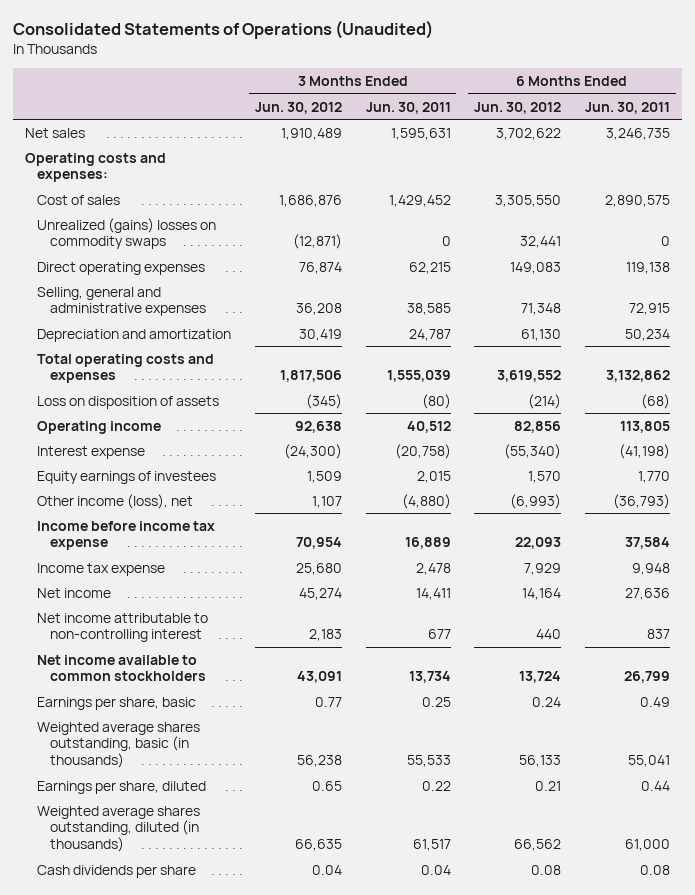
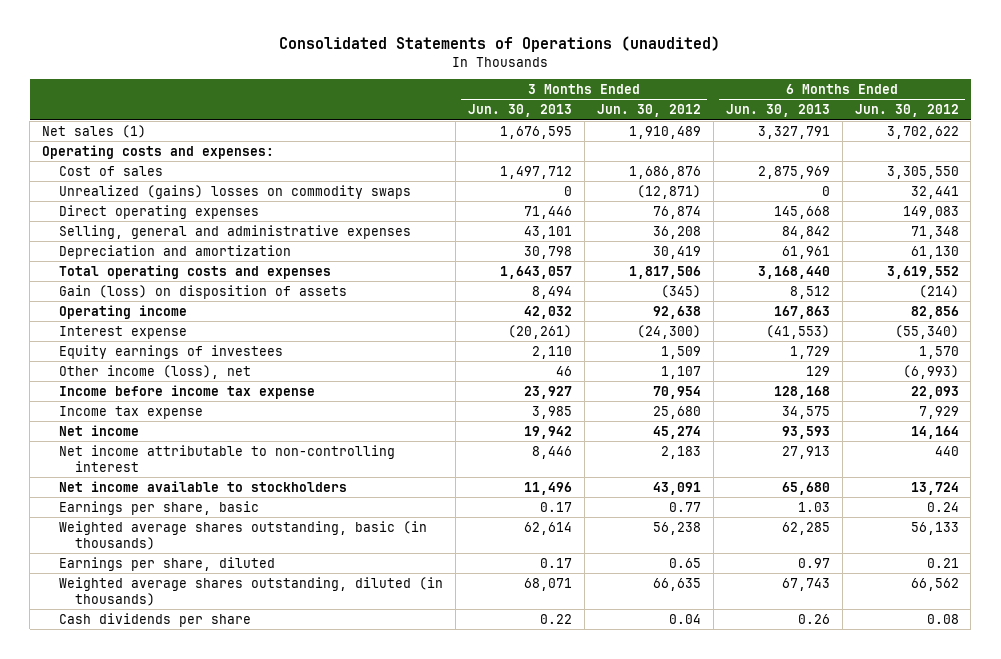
[12,19,433,39] Consolidated Statements of Operations (Unaudited) -> [279,36,721,53] Consolidated Statements of Operations (unaudited)
[365,101,451,114] Jun. 30, 2011 -> none
[584,101,670,114] Jun. 30, 2011 -> none
none -> [467,104,572,118] Jun. 30, 2013
none -> [725,104,830,118] Jun. 30, 2013
[24,127,85,138] Net sales -> [42,124,147,138] Net sales (1)
[37,395,220,409] Loss on disposition of assets -> [58,284,347,299] Gain (loss) on disposition of assets
[37,654,206,682] Net income available to common stockholders -> [58,480,347,492] Net income available to stockholders

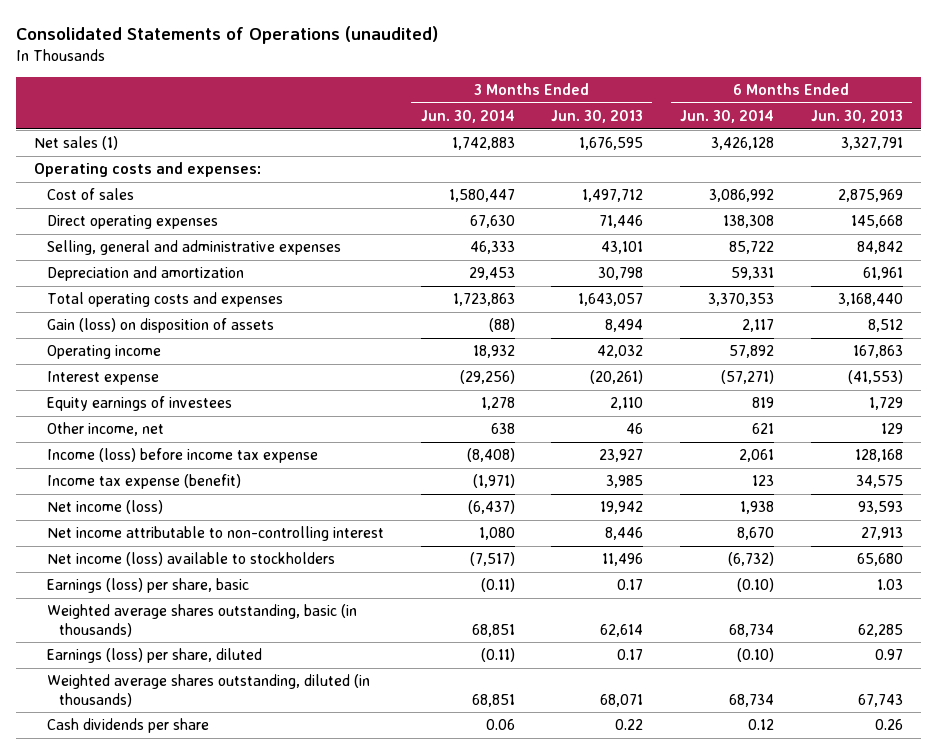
[596,104,701,118] Jun. 30, 2012 -> none
[854,104,959,118] Jun. 30, 2012 -> none
none -> [420,110,515,124] Jun. 30, 2014
none -> [680,110,775,124] Jun. 30, 2014
[58,184,411,199] Unrealized (gains) losses on commodity swaps -> none
[58,364,251,379] Other income (loss), net -> [46,422,164,437] Other income, net
[58,384,315,399] Income before income tax expense -> [46,448,318,464] Income (loss) before income tax expense
[58,405,203,419] Income tax expense -> [46,474,241,490] Income tax expense (benefit)
[58,424,139,436] Net income -> [46,500,163,515] Net income (loss)
[58,480,347,492] Net income available to stockholders -> [46,552,335,567] Net income (loss) available to stockholders
[58,500,259,515] Earnings per share, basic -> [46,578,249,594] Earnings (loss) per share, basic
[58,556,275,571] Earnings per share, diluted -> [46,648,262,664] Earnings (loss) per share, diluted

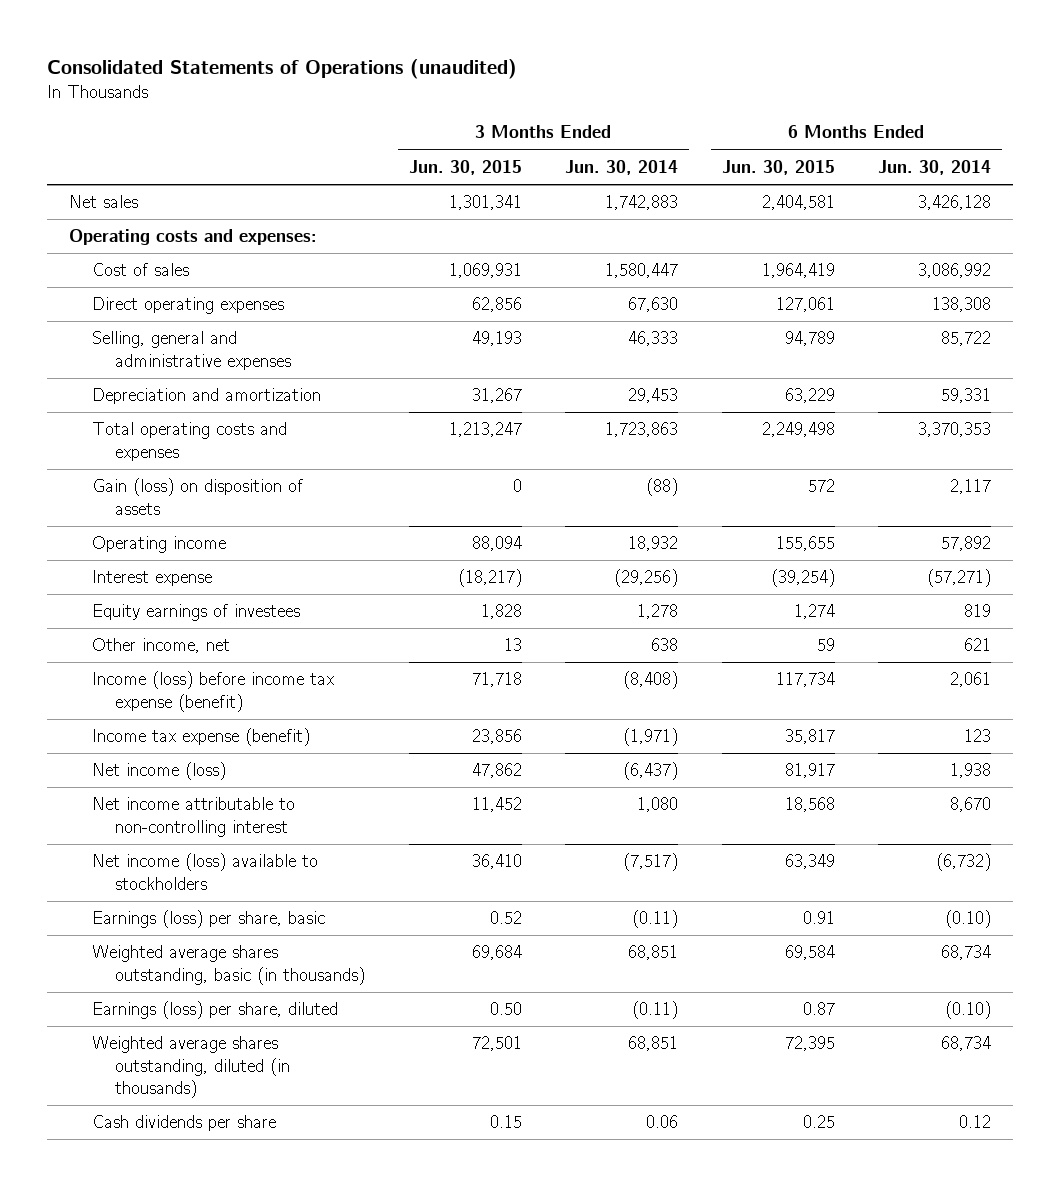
[551,110,644,124] Jun. 30, 2013 -> none
[810,110,903,124] Jun. 30, 2013 -> none
none -> [408,159,522,175] Jun. 30, 2015
none -> [721,159,835,175] Jun. 30, 2015
[34,136,119,151] Net sales (1) -> [68,195,138,209] Net sales
[46,448,318,464] Income (loss) before income tax expense -> [92,671,335,712] Income (loss) before income tax expense (benefit)

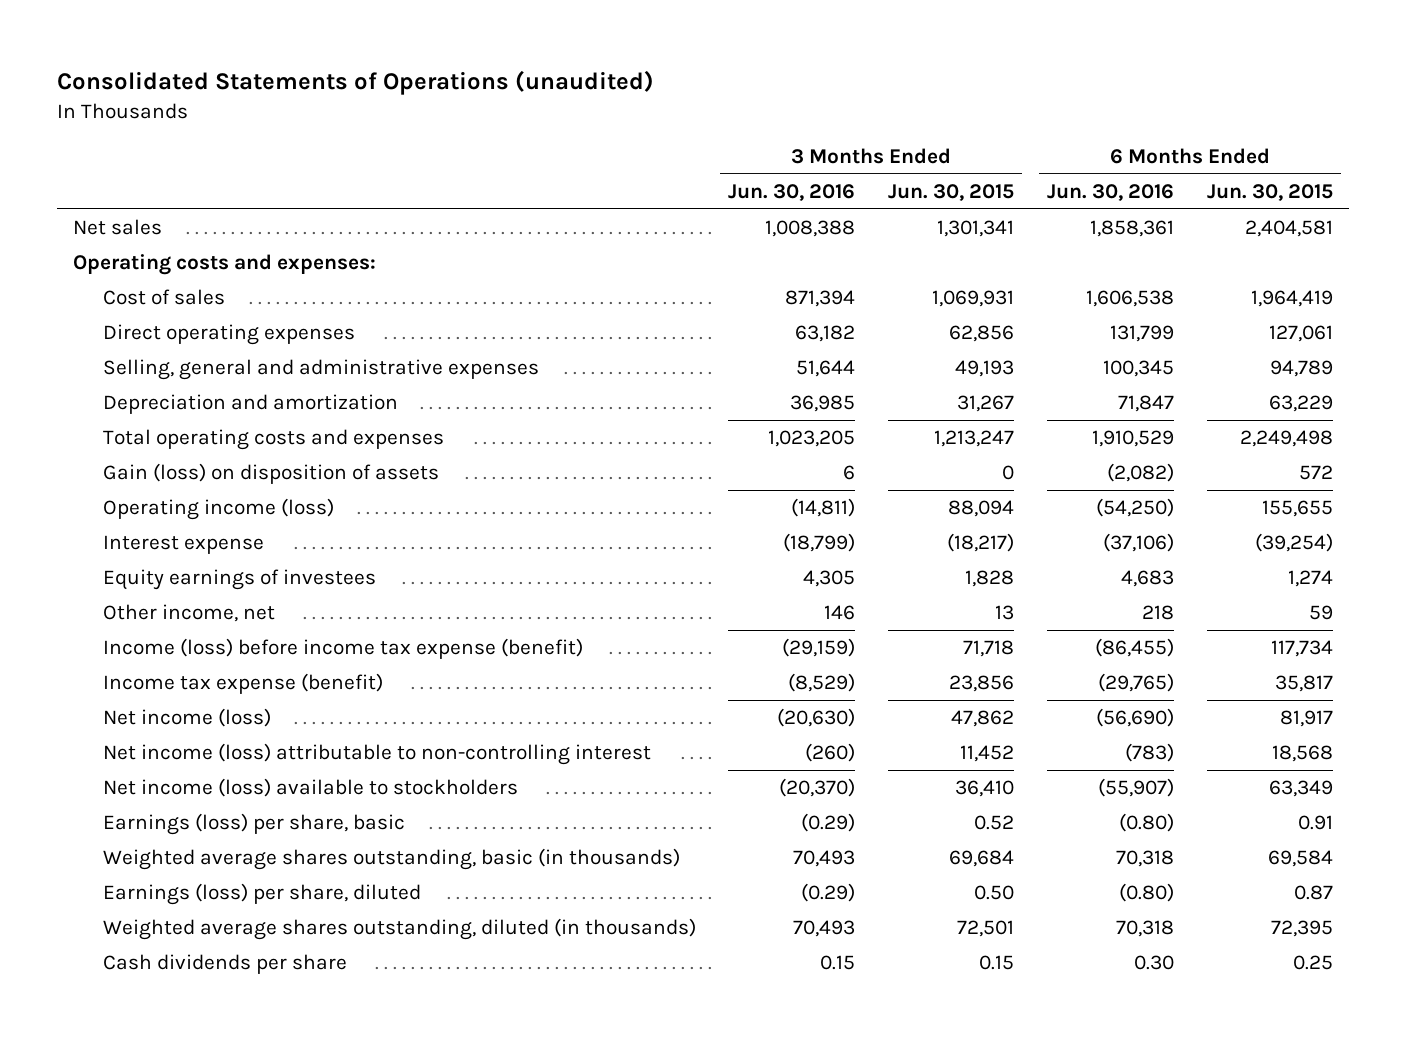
[565,159,679,175] Jun. 30, 2014 -> none
[878,159,992,175] Jun. 30, 2014 -> none
none -> [728,183,856,201] Jun. 30, 2016
none -> [1047,183,1175,201] Jun. 30, 2016
[92,536,227,554] Operating income -> [102,498,334,521] Operating income (loss)
[92,797,296,837] Net income attributable to non-controlling interest -> [102,743,651,766] Net income (loss) attributable to non-controlling interest

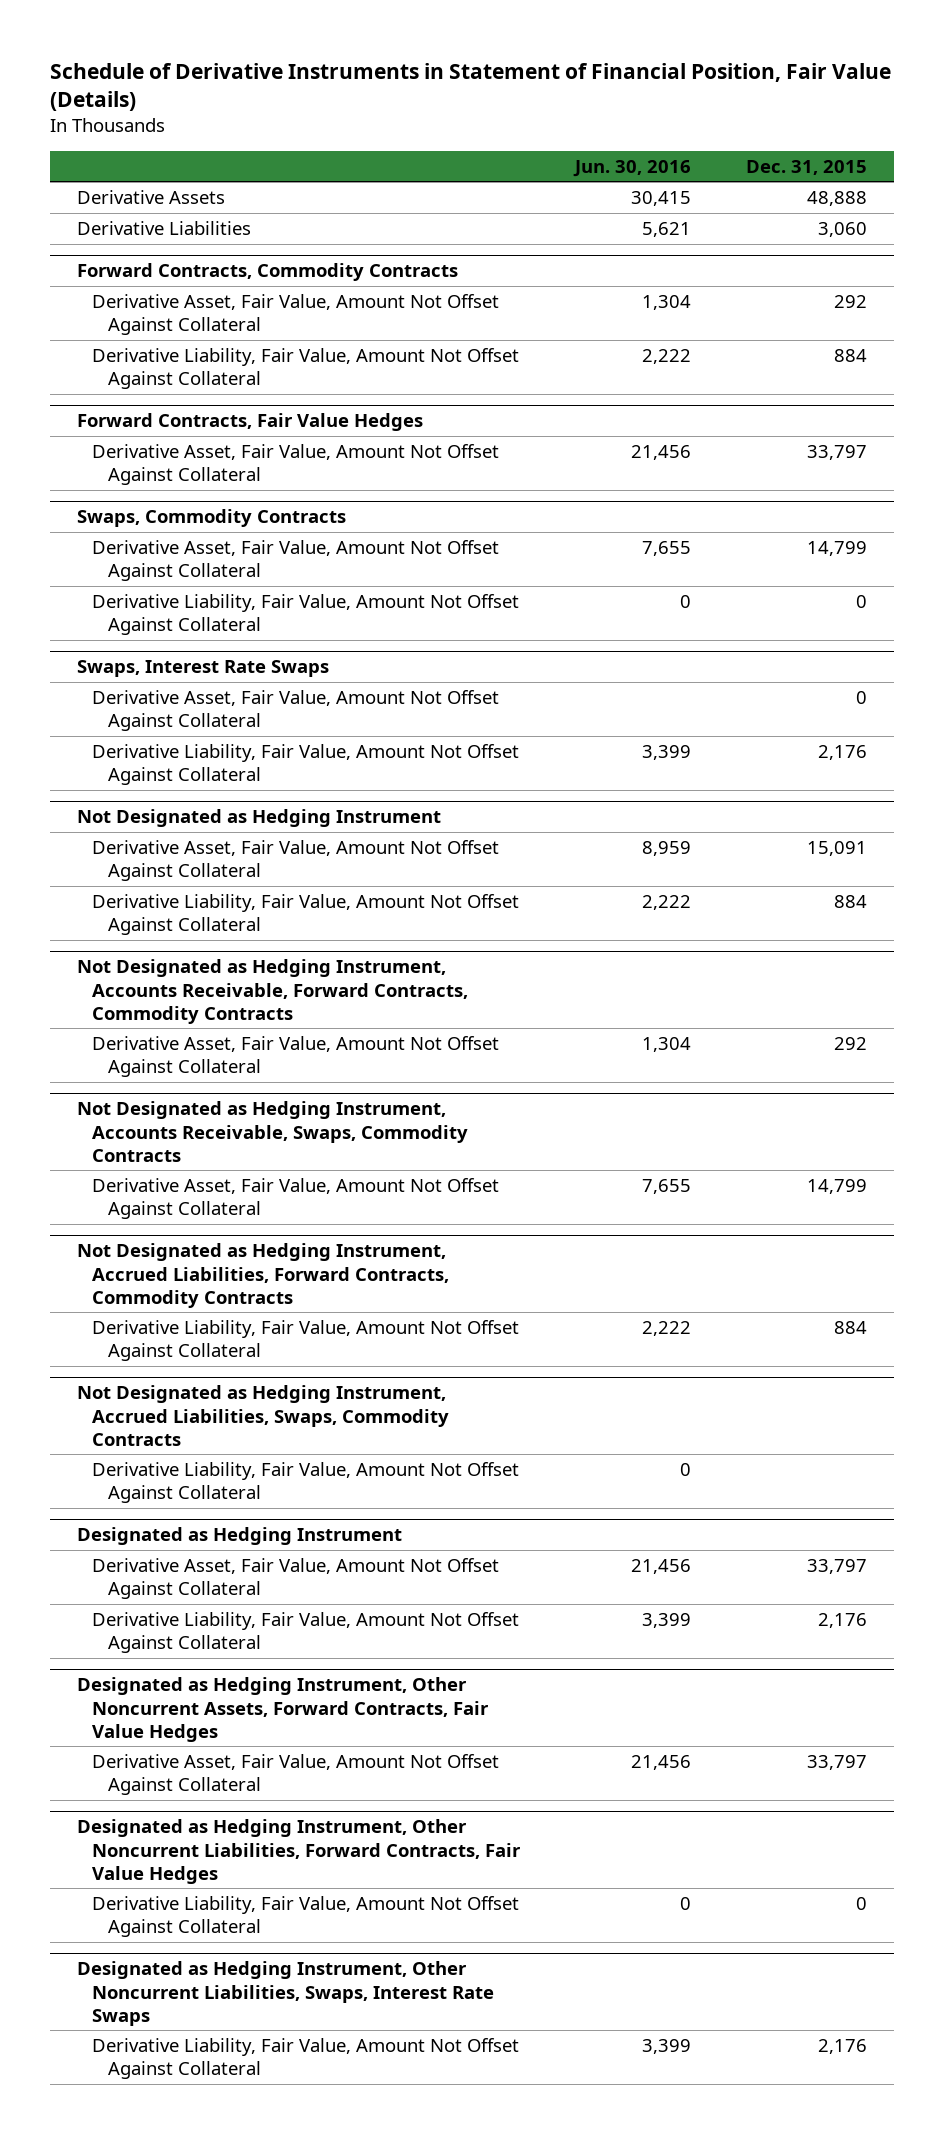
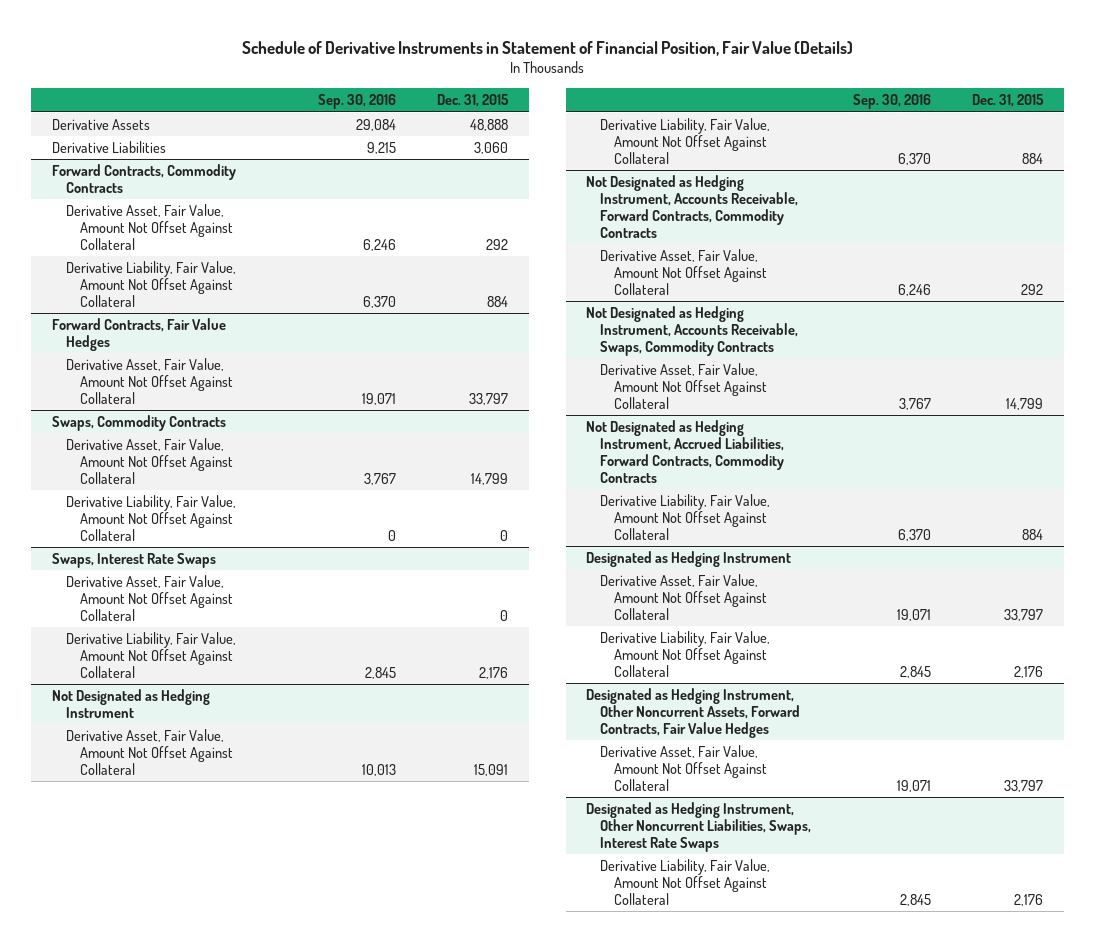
[572,159,691,177] Jun. 30, 2016 -> none
none -> [318,94,397,110] Sep. 30, 2016
[77,1385,450,1446] Not Designated as Hedging Instrument, Accrued Liabilities, Swaps, Commodity Contracts -> none
[92,1461,520,1504] Derivative Liability, Fair Value, Amount Not Offset Against Collateral -> none
[77,1819,522,1884] Designated as Hedging Instrument, Other Noncurrent Liabilities, Forward Contracts, Fair Value Hedges -> none
[92,1895,520,1938] Derivative Liability, Fair Value, Amount Not Offset Against Collateral -> none

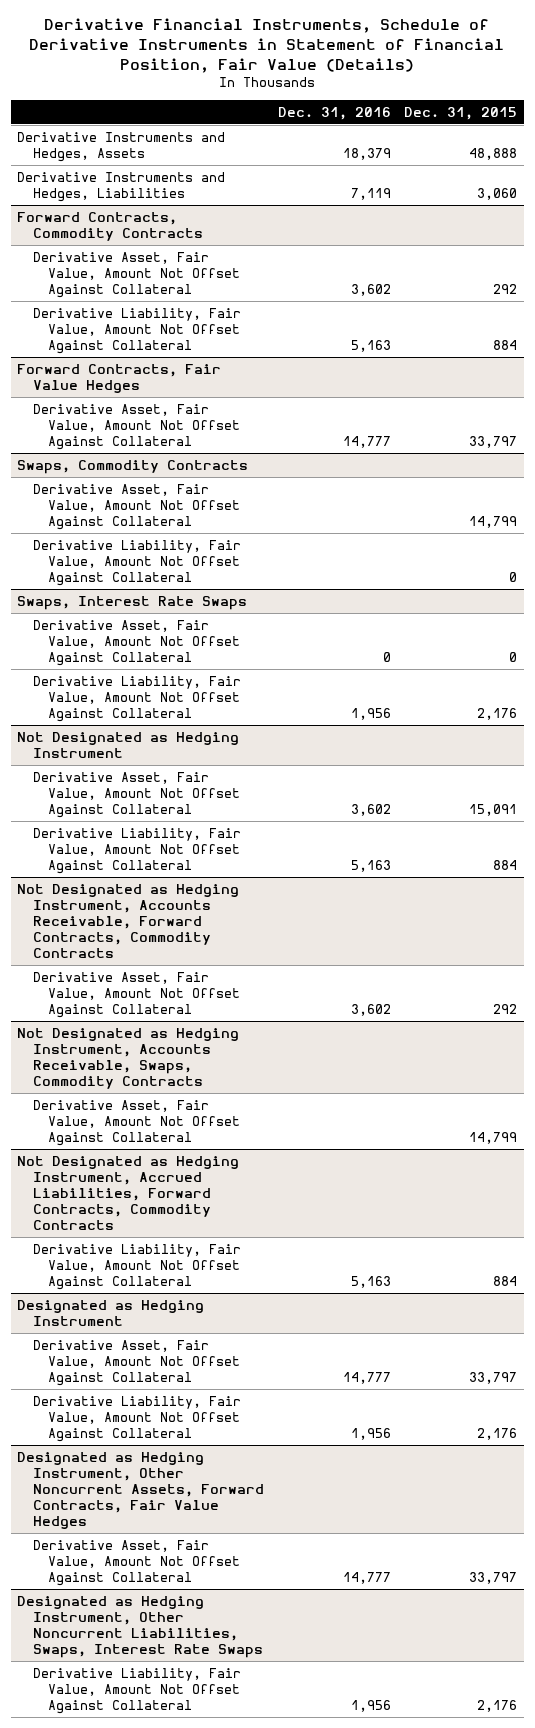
[242,40,854,56] Schedule of Derivative Instruments in Statement of Financial Position, Fair Value (Details) -> [29,18,505,74] Derivative Financial Instruments, Schedule of Derivative Instruments in Statement of Financial Position, Fair Value (Details)
[318,94,397,110] Sep. 30, 2016 -> none
none -> [277,106,391,120] Dec. 31, 2016
[51,119,150,131] Derivative Assets -> [17,131,226,162] Derivative Instruments and Hedges, Assets
[51,141,166,154] Derivative Liabilities -> [17,171,226,202] Derivative Instruments and Hedges, Liabilities

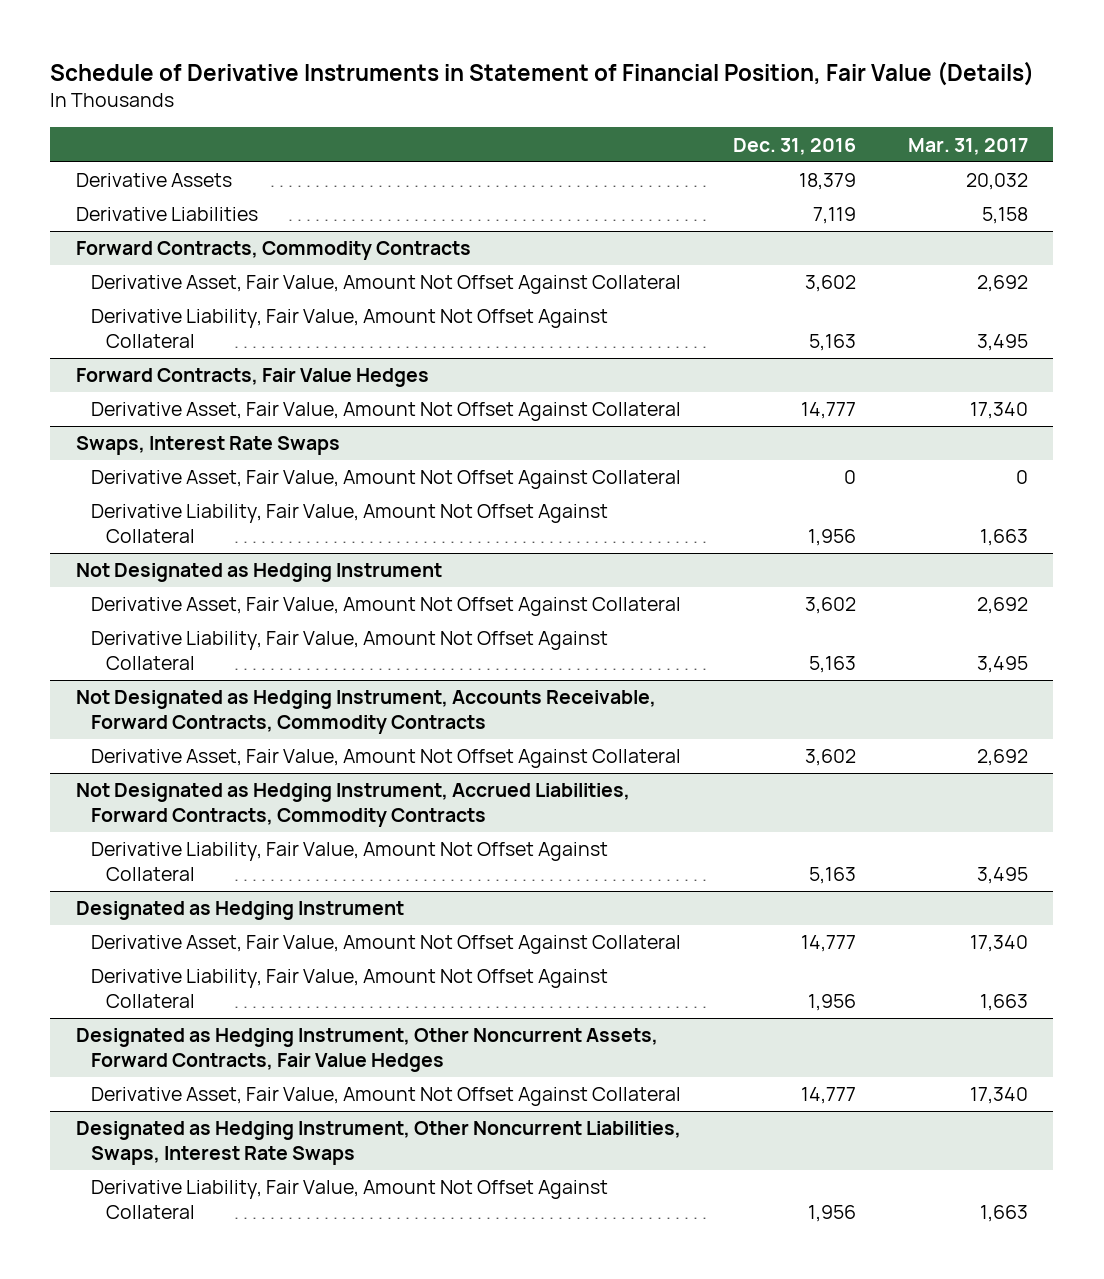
[29,18,505,74] Derivative Financial Instruments, Schedule of Derivative Instruments in Statement of Financial Position, Fair Value (Details) -> [50,60,1035,86] Schedule of Derivative Instruments in Statement of Financial Position, Fair Value (Details)
[404,106,518,120] Dec. 31, 2015 -> none
none -> [907,137,1028,155] Mar. 31, 2017
[17,131,226,162] Derivative Instruments and Hedges, Assets -> [76,173,233,188] Derivative Assets
[17,171,226,202] Derivative Instruments and Hedges, Liabilities -> [76,207,259,222] Derivative Liabilities
[17,459,249,474] Swaps, Commodity Contracts -> none
[32,483,241,531] Derivative Asset, Fair Value, Amount Not Offset Against Collateral -> none
[32,539,241,587] Derivative Liability, Fair Value, Amount Not Offset Against Collateral -> none
[17,1027,240,1090] Not Designated as Hedging Instrument, Accounts Receivable, Swaps, Commodity Contracts -> none
[32,1099,241,1147] Derivative Asset, Fair Value, Amount Not Offset Against Collateral -> none

